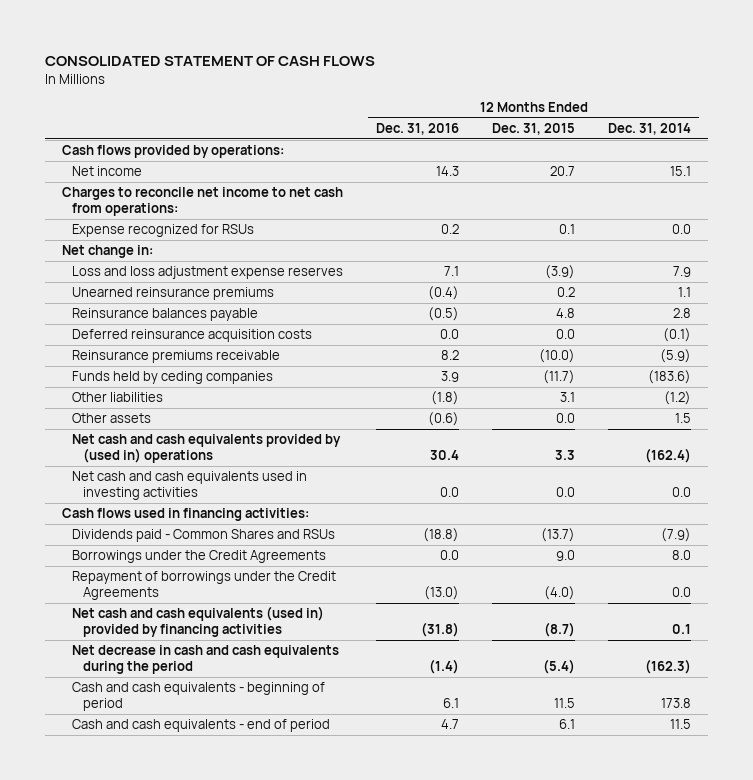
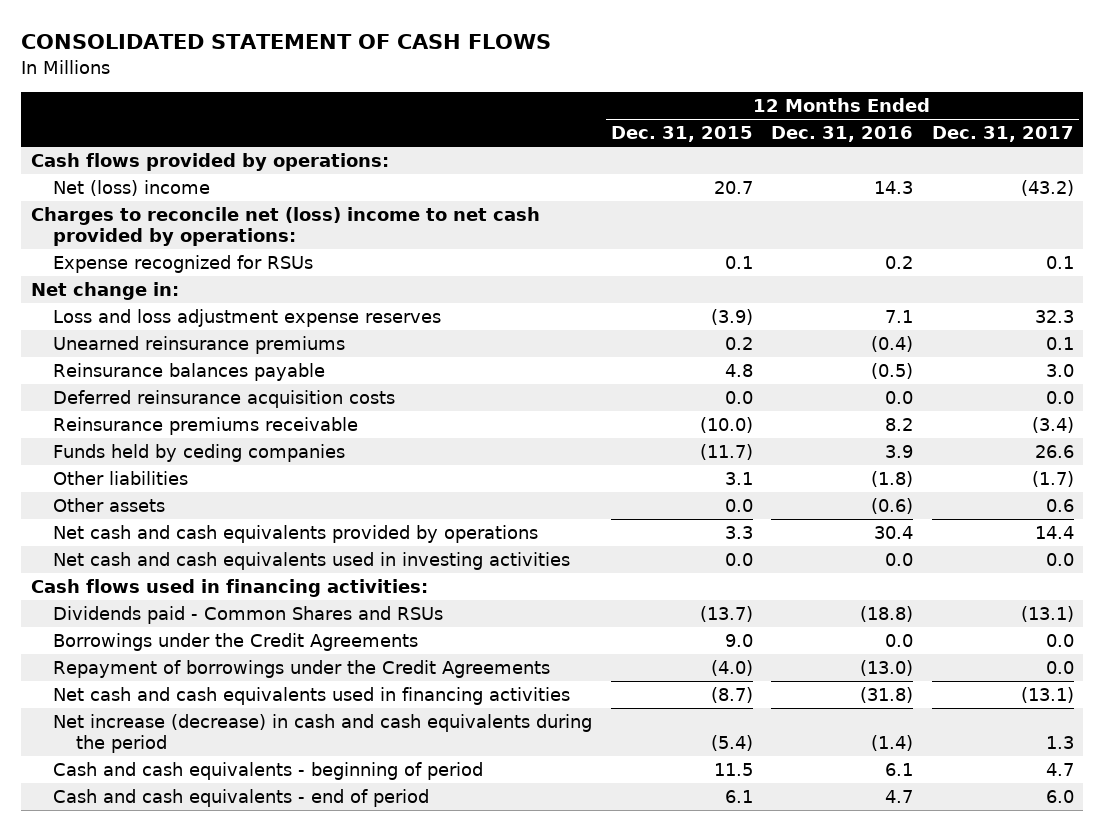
[608,123,692,136] Dec. 31, 2014 -> none
none -> [932,126,1075,143] Dec. 31, 2017
[72,166,143,177] Net income -> [53,180,211,197] Net (loss) income
[61,187,343,217] Charges to reconcile net income to net cash from operations: -> [30,207,540,247] Charges to reconcile net (loss) income to net cash provided by operations:
[72,434,342,464] Net cash and cash equivalents provided by (used in) operations -> [53,525,539,544] Net cash and cash equivalents provided by operations
[72,606,325,638] Net cash and cash equivalents (used in) provided by financing activities -> [53,687,571,706] Net cash and cash equivalents used in financing activities
[72,645,340,675] Net decrease in cash and cash equivalents during the period -> [53,714,593,754] Net increase (decrease) in cash and cash equivalents during the period

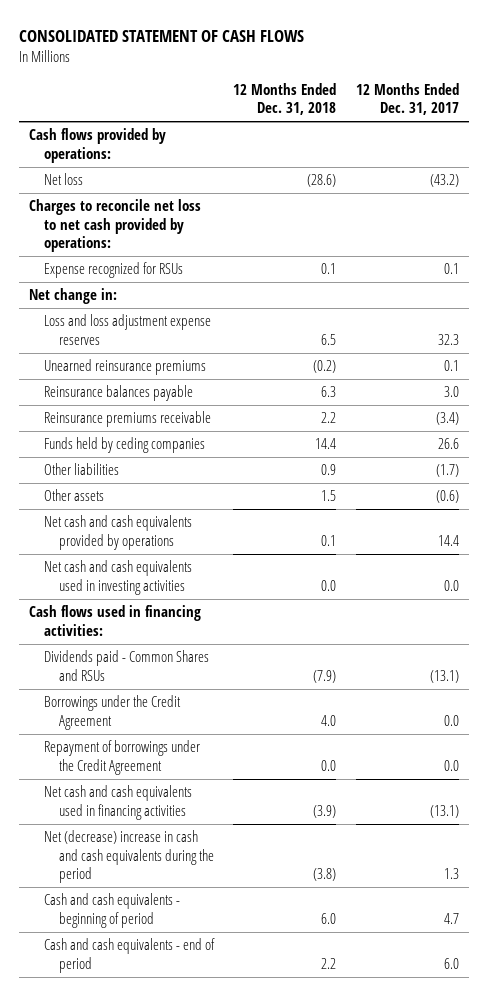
[610,126,753,143] Dec. 31, 2015 -> none
[771,126,914,143] Dec. 31, 2016 -> none
none -> [233,83,337,116] 12 Months Ended Dec. 31, 2018
[53,180,211,197] Net (loss) income -> [43,173,83,186] Net loss
[30,207,540,247] Charges to reconcile net (loss) income to net cash provided by operations: -> [28,199,201,253] Charges to reconcile net loss to net cash provided by operations:
[53,390,396,409] Deferred reinsurance acquisition costs -> none
[1046,499,1075,513] 0.6 -> [435,490,459,504] (0.6)
[53,633,419,652] Borrowings under the Credit Agreements -> [43,695,181,730] Borrowings under the Credit Agreement
[53,660,551,679] Repayment of borrowings under the Credit Agreements -> [43,740,200,775] Repayment of borrowings under the Credit Agreement
[53,714,593,754] Net increase (decrease) in cash and cash equivalents during the period -> [43,830,214,884] Net (decrease) increase in cash and cash equivalents during the period

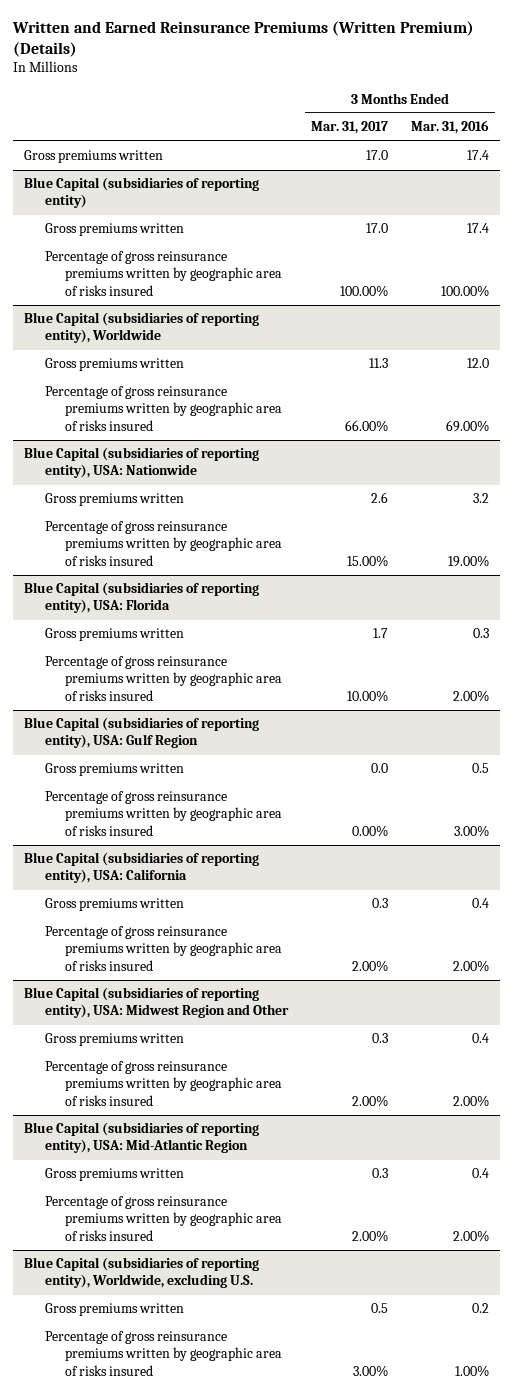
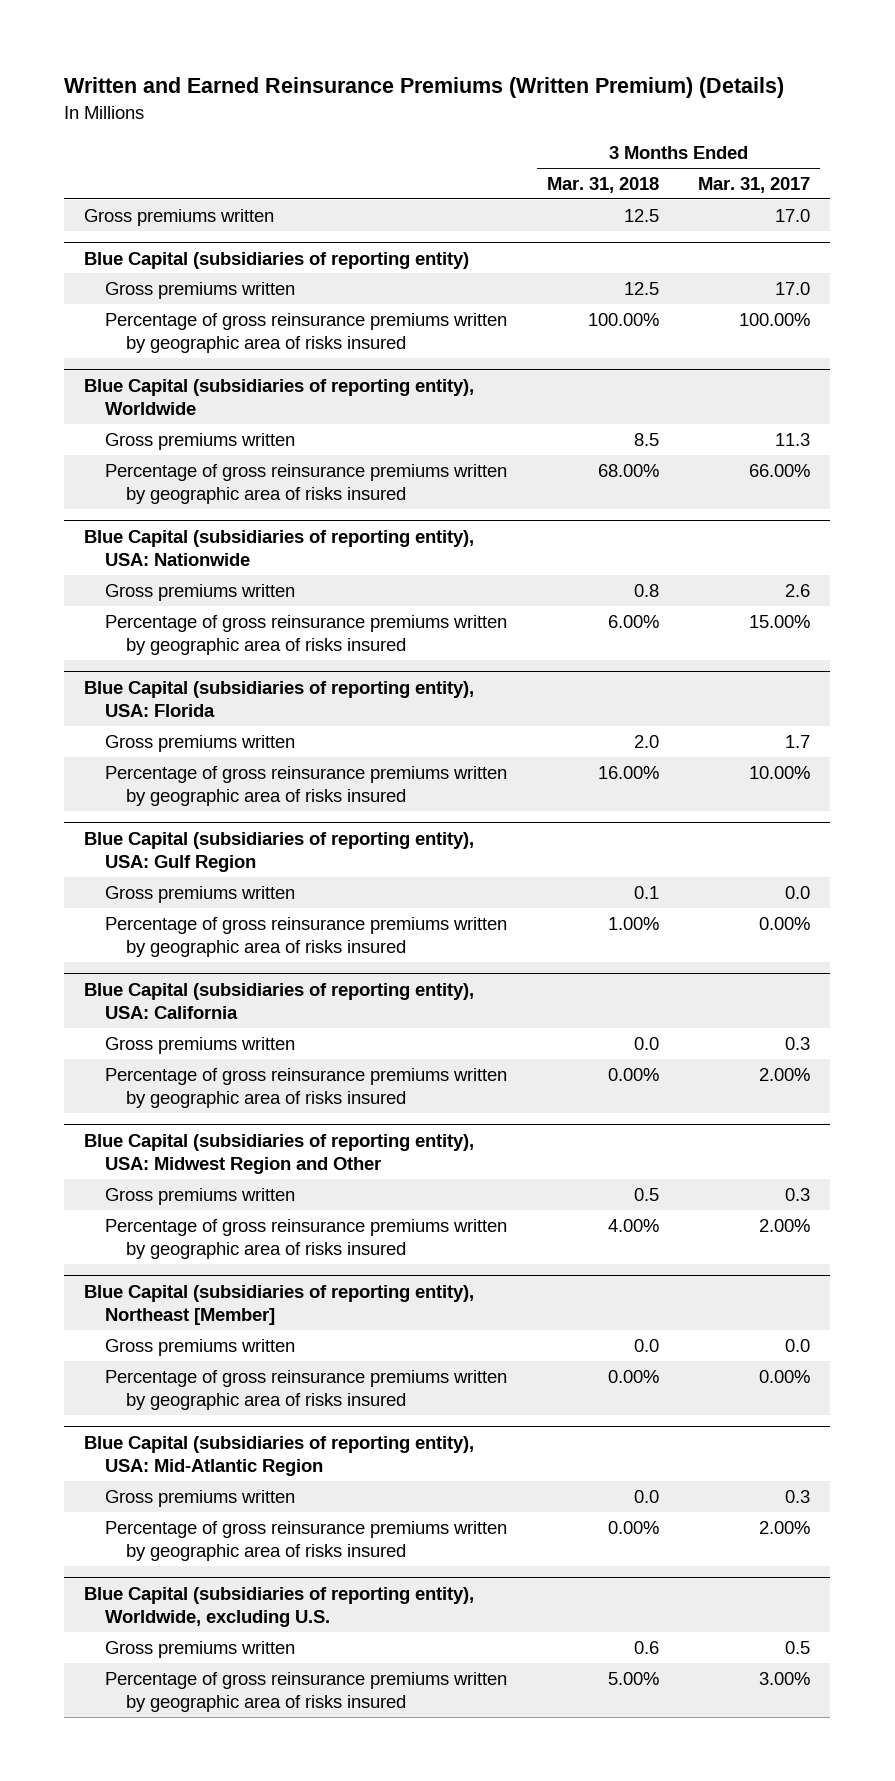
[410,120,489,135] Mar. 31, 2016 -> none
none -> [546,176,659,193] Mar. 31, 2018
none -> [84,1284,475,1326] Blue Capital (subsidiaries of reporting entity), Northeast [Member]
none -> [104,1338,295,1356] Gross premiums written
none -> [104,1369,507,1411] Percentage of gross reinsurance premiums written by geographic area of risks insured

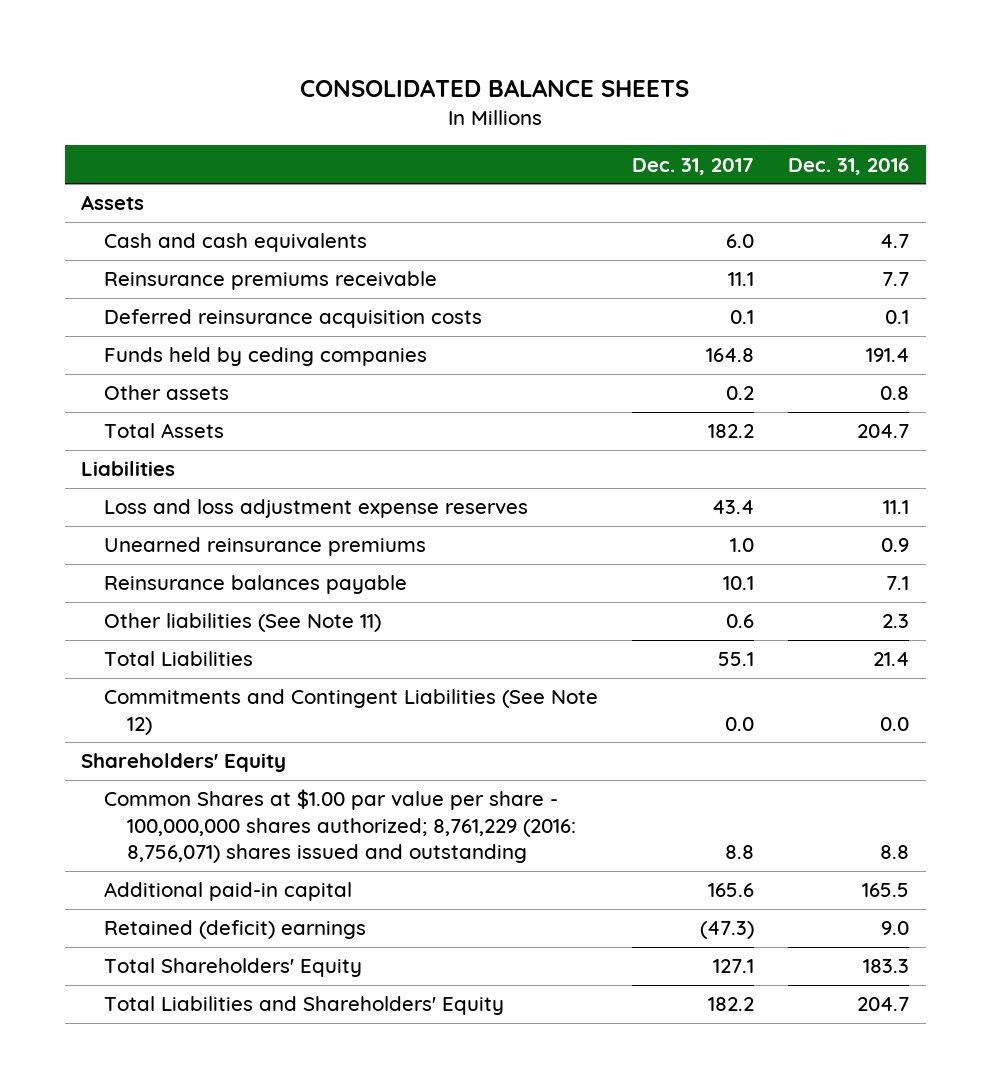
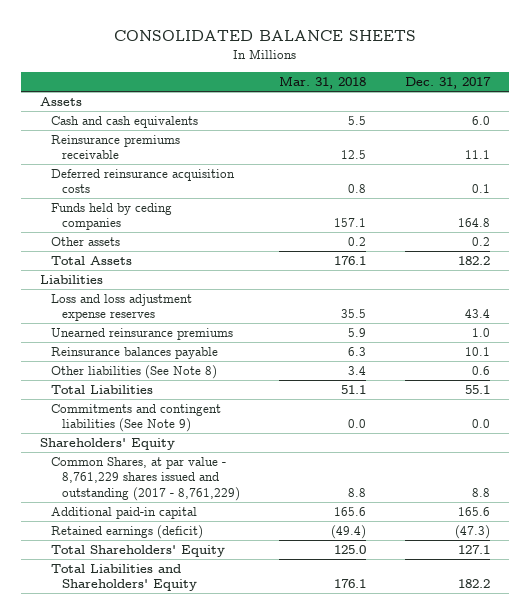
[787,157,909,175] Dec. 31, 2016 -> none
none -> [278,76,366,90] Mar. 31, 2018
[104,613,382,633] Other liabilities (See Note 11) -> [50,365,217,380] Other liabilities (See Note 8)
[104,689,599,735] Commitments and Contingent Liabilities (See Note 12) -> [50,404,221,433] Commitments and contingent liabilities (See Note 9)
[104,789,576,864] Common Shares at $1.00 par value per share - 100,000,000 shares authorized; 8,761,229 (2016: 8,756,071) shares issued and outstanding -> [50,457,240,501] Common Shares, at par value - 8,761,229 shares issued and outstanding (2017 - 8,761,229)
[104,920,367,940] Retained (deficit) earnings -> [50,525,203,540] Retained earnings (deficit)

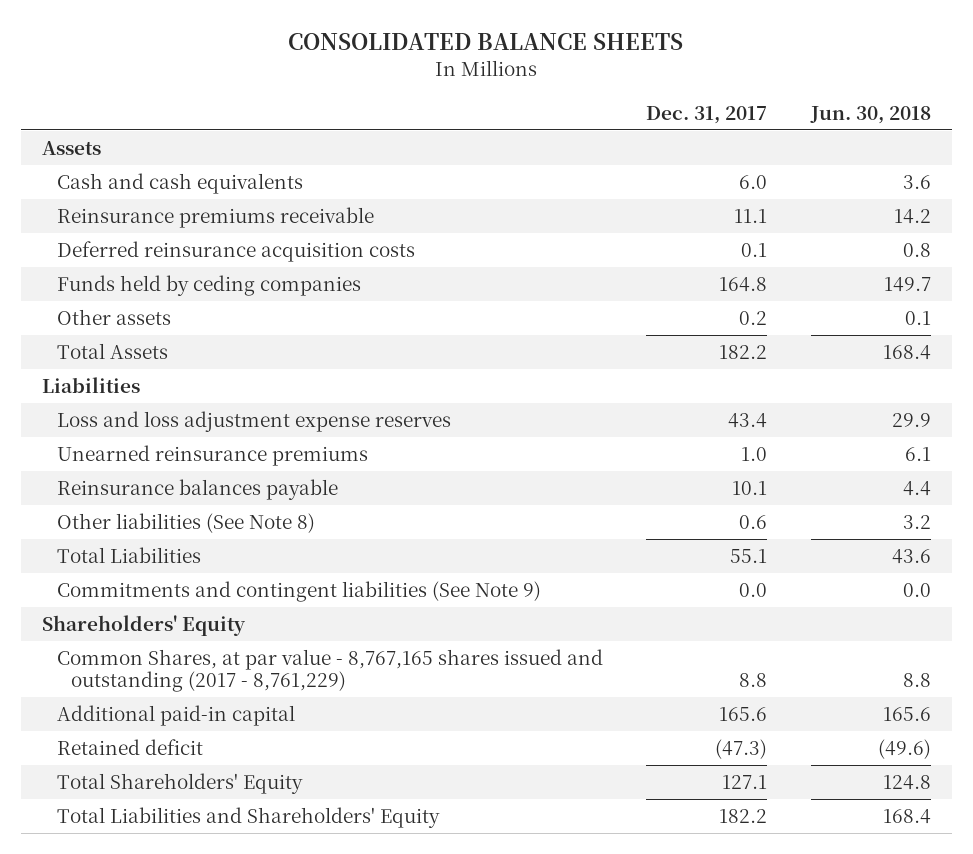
[278,76,366,90] Mar. 31, 2018 -> none
none -> [809,105,931,124] Jun. 30, 2018
[50,457,240,501] Common Shares, at par value - 8,761,229 shares issued and outstanding (2017 - 8,761,229) -> [56,649,603,693] Common Shares, at par value - 8,767,165 shares issued and outstanding (2017 - 8,761,229)
[50,525,203,540] Retained earnings (deficit) -> [56,739,203,756] Retained deficit

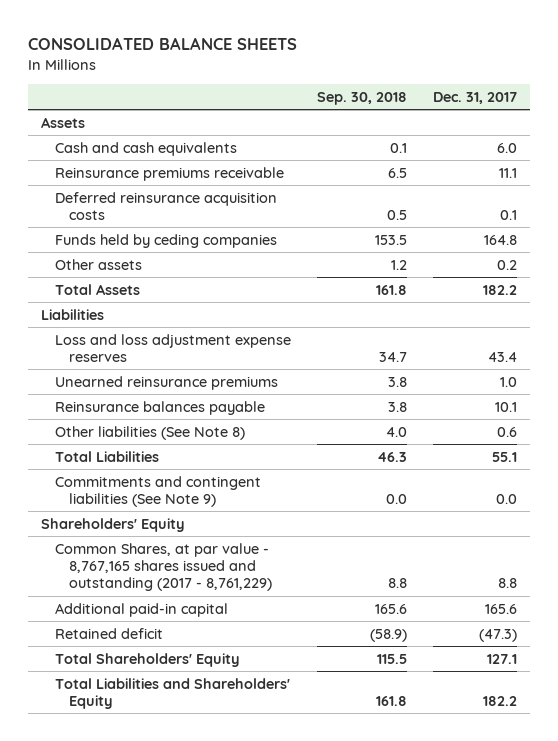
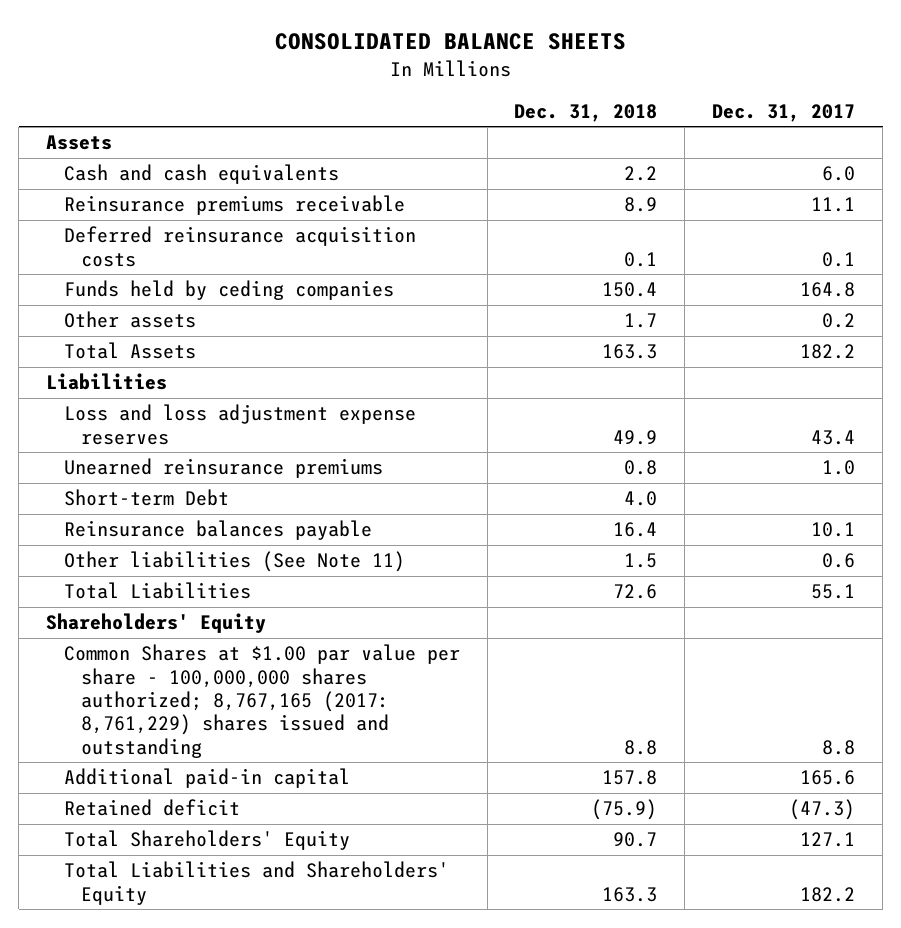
[317,92,408,106] Sep. 30, 2018 -> none
none -> [514,103,658,122] Dec. 31, 2018
none -> [63,489,229,507] Short-term Debt
[55,425,246,440] Other liabilities (See Note 8) -> [63,551,405,573] Other liabilities (See Note 11)
[55,475,262,507] Commitments and contingent liabilities (See Note 9) -> none
[55,542,273,592] Common Shares, at par value - 8,767,165 shares issued and outstanding (2017 - 8,761,229) -> [63,644,460,758] Common Shares at $1.00 par value per share - 100,000,000 shares authorized; 8,767,165 (2017: 8,761,229) shares issued and outstanding

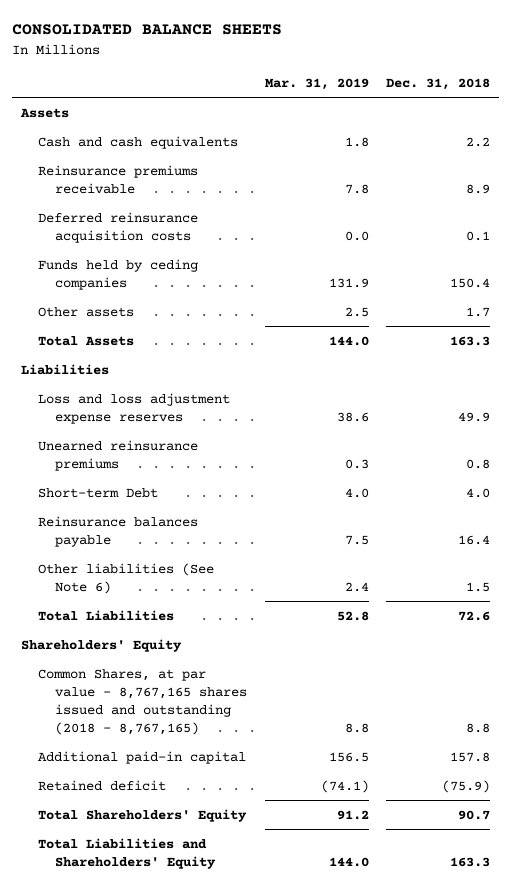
[712,103,856,122] Dec. 31, 2017 -> none
none -> [264,77,369,90] Mar. 31, 2019
[63,551,405,573] Other liabilities (See Note 11) -> [37,562,214,594] Other liabilities (See Note 6)
[63,644,460,758] Common Shares at $1.00 par value per share - 100,000,000 shares authorized; 8,767,165 (2017: 8,761,229) shares issued and outstanding -> [37,668,247,735] Common Shares, at par value - 8,767,165 shares issued and outstanding (2018 - 8,767,165)

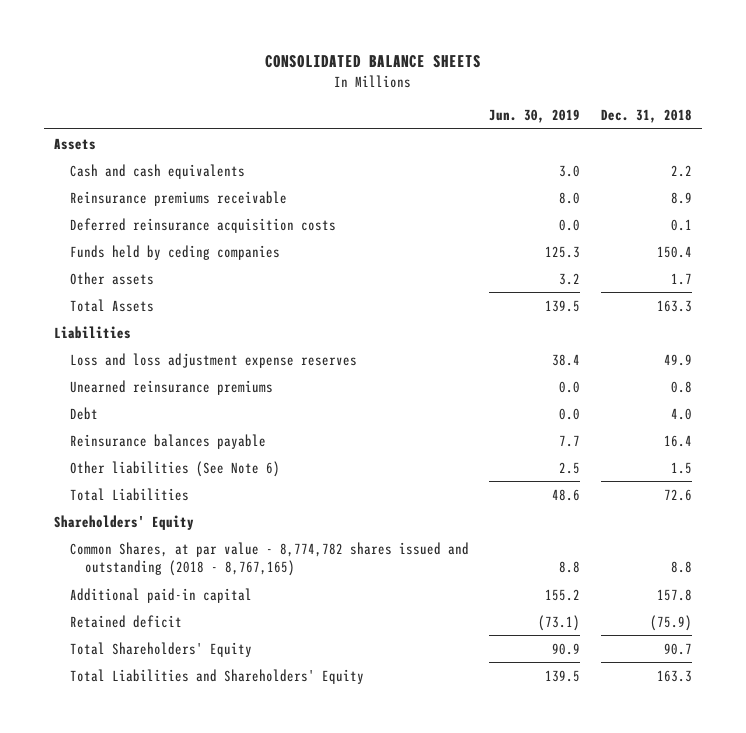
[264,77,369,90] Mar. 31, 2019 -> none
none -> [489,109,581,124] Jun. 30, 2019
[37,487,158,498] Short-term Debt -> [69,406,98,420] Debt
[37,668,247,735] Common Shares, at par value - 8,767,165 shares issued and outstanding (2018 - 8,767,165) -> [69,541,469,577] Common Shares, at par value - 8,774,782 shares issued and outstanding (2018 - 8,767,165)

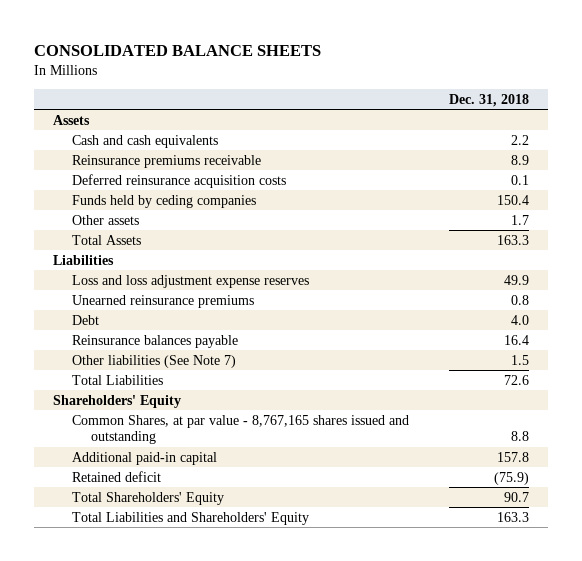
[489,109,581,124] Jun. 30, 2019 -> none
[69,460,280,477] Other liabilities (See Note 6) -> [72,354,237,368] Other liabilities (See Note 7)
[69,541,469,577] Common Shares, at par value - 8,774,782 shares issued and outstanding (2018 - 8,767,165) -> [72,414,410,445] Common Shares, at par value - 8,767,165 shares issued and outstanding

